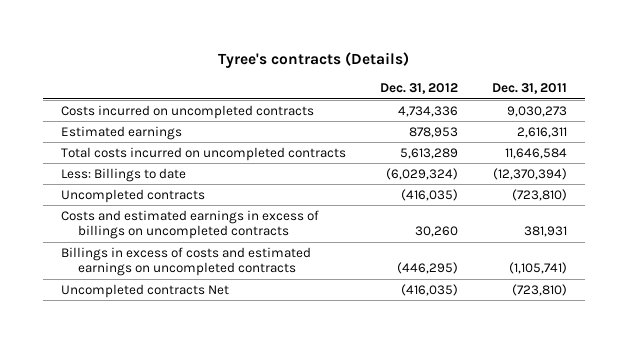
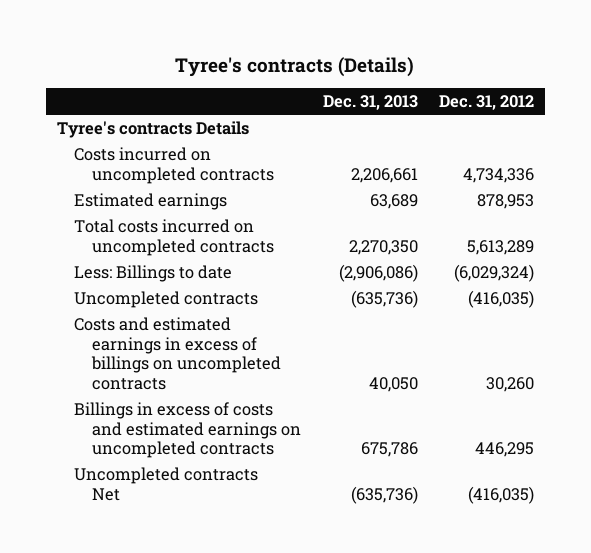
[492,83,568,95] Dec. 31, 2011 -> none
none -> [322,95,418,111] Dec. 31, 2013
none -> [56,120,249,138] Tyree's contracts Details
[396,262,458,275] (446,295) -> [475,442,535,458] 446,295

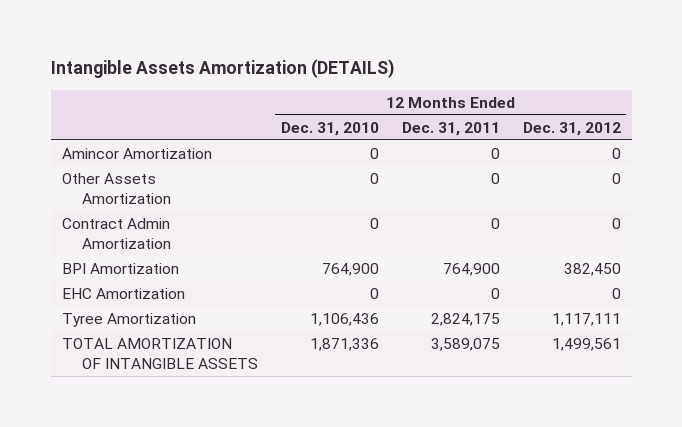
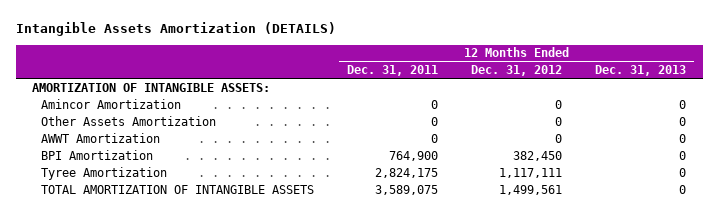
[281,121,380,136] Dec. 31, 2010 -> none
none -> [595,65,687,77] Dec. 31, 2013
none -> [32,82,271,92] AMORTIZATION OF INTANGIBLE ASSETS:
[61,217,172,249] Contract Admin Amortization -> none
none -> [40,132,160,143] AWWT Amortization
[61,287,185,299] EHC Amortization -> none

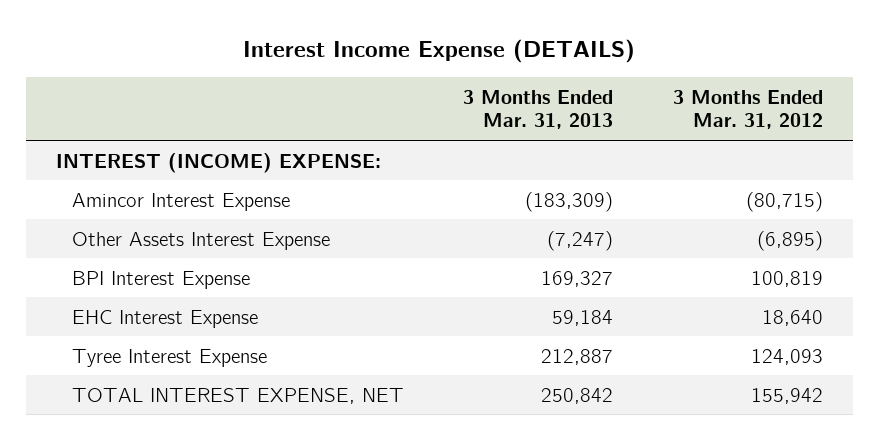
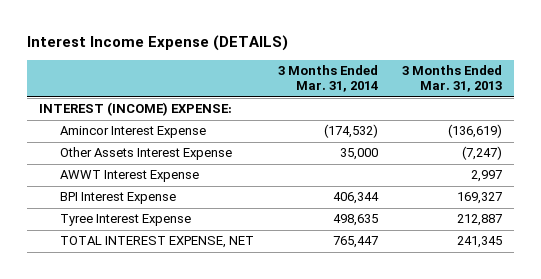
[672,89,823,130] 3 Months Ended Mar. 31, 2012 -> none
none -> [277,65,378,93] 3 Months Ended Mar. 31, 2014
[525,191,614,212] (183,309) -> [447,124,502,139] (136,619)
none -> [59,170,199,183] AWWT Interest Expense
[71,309,258,328] EHC Interest Expense -> none
[541,387,614,404] 250,842 -> [456,236,502,249] 241,345

